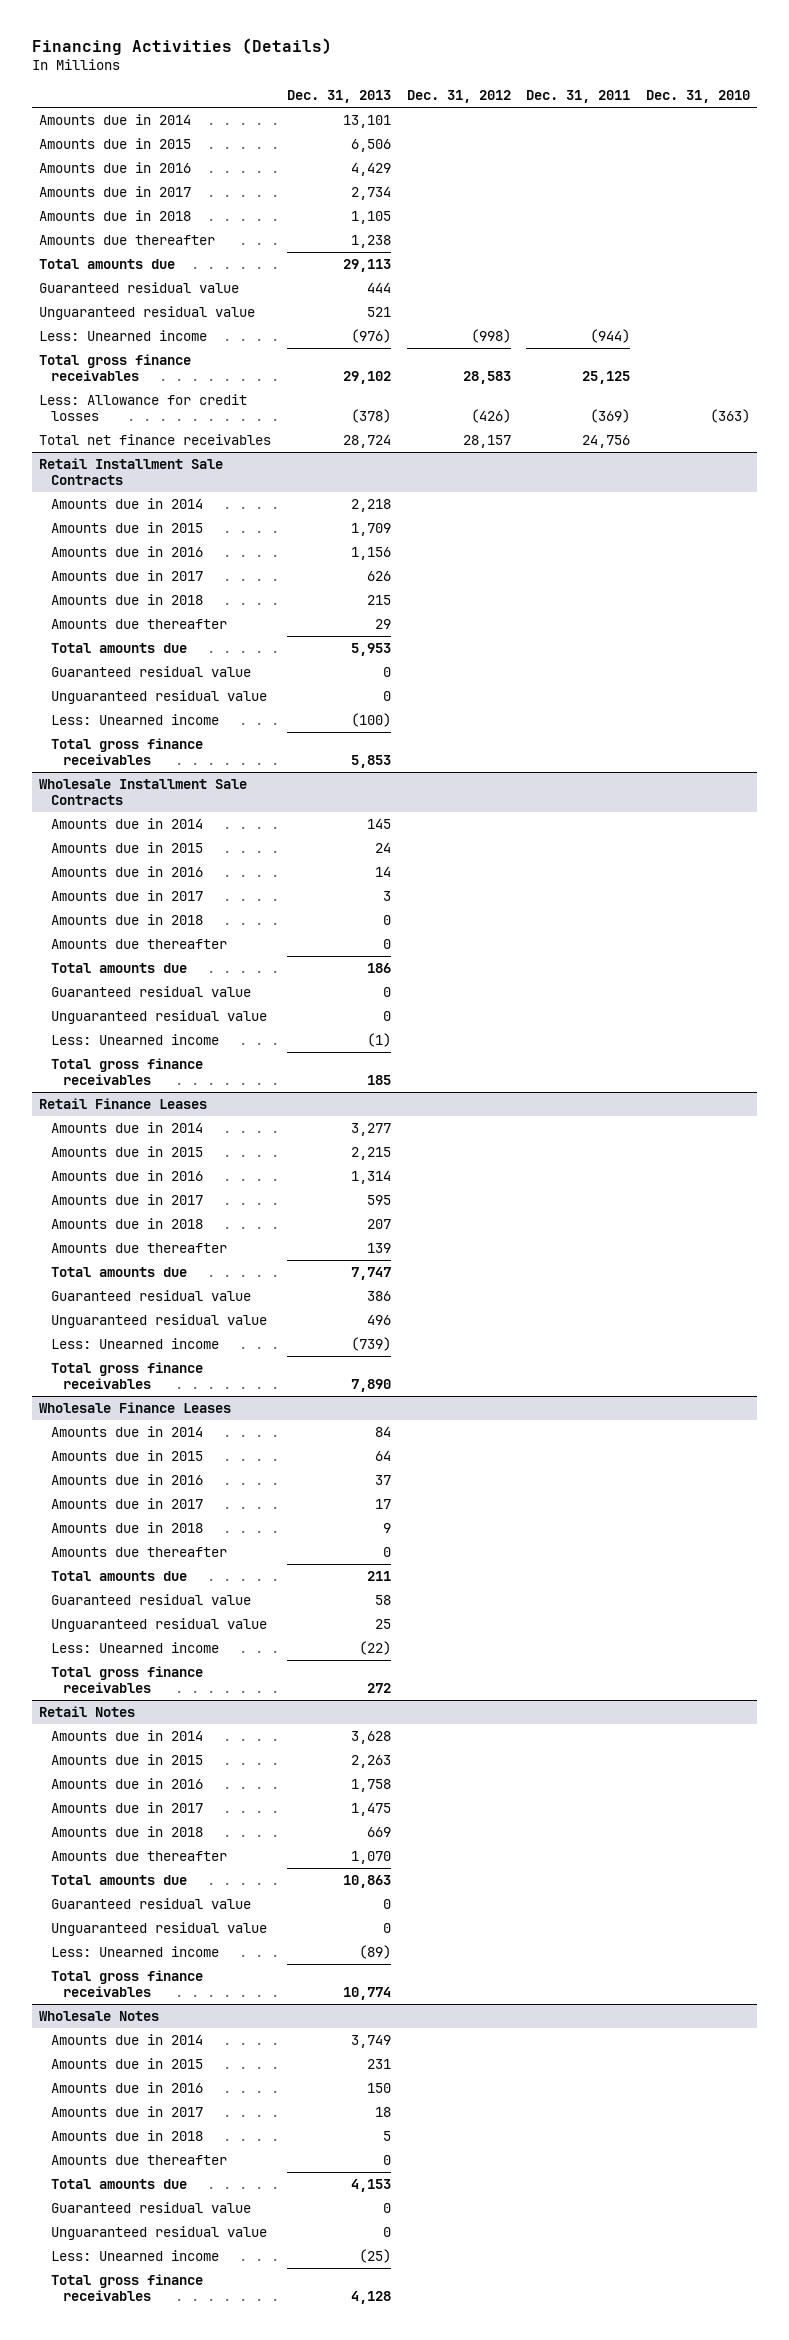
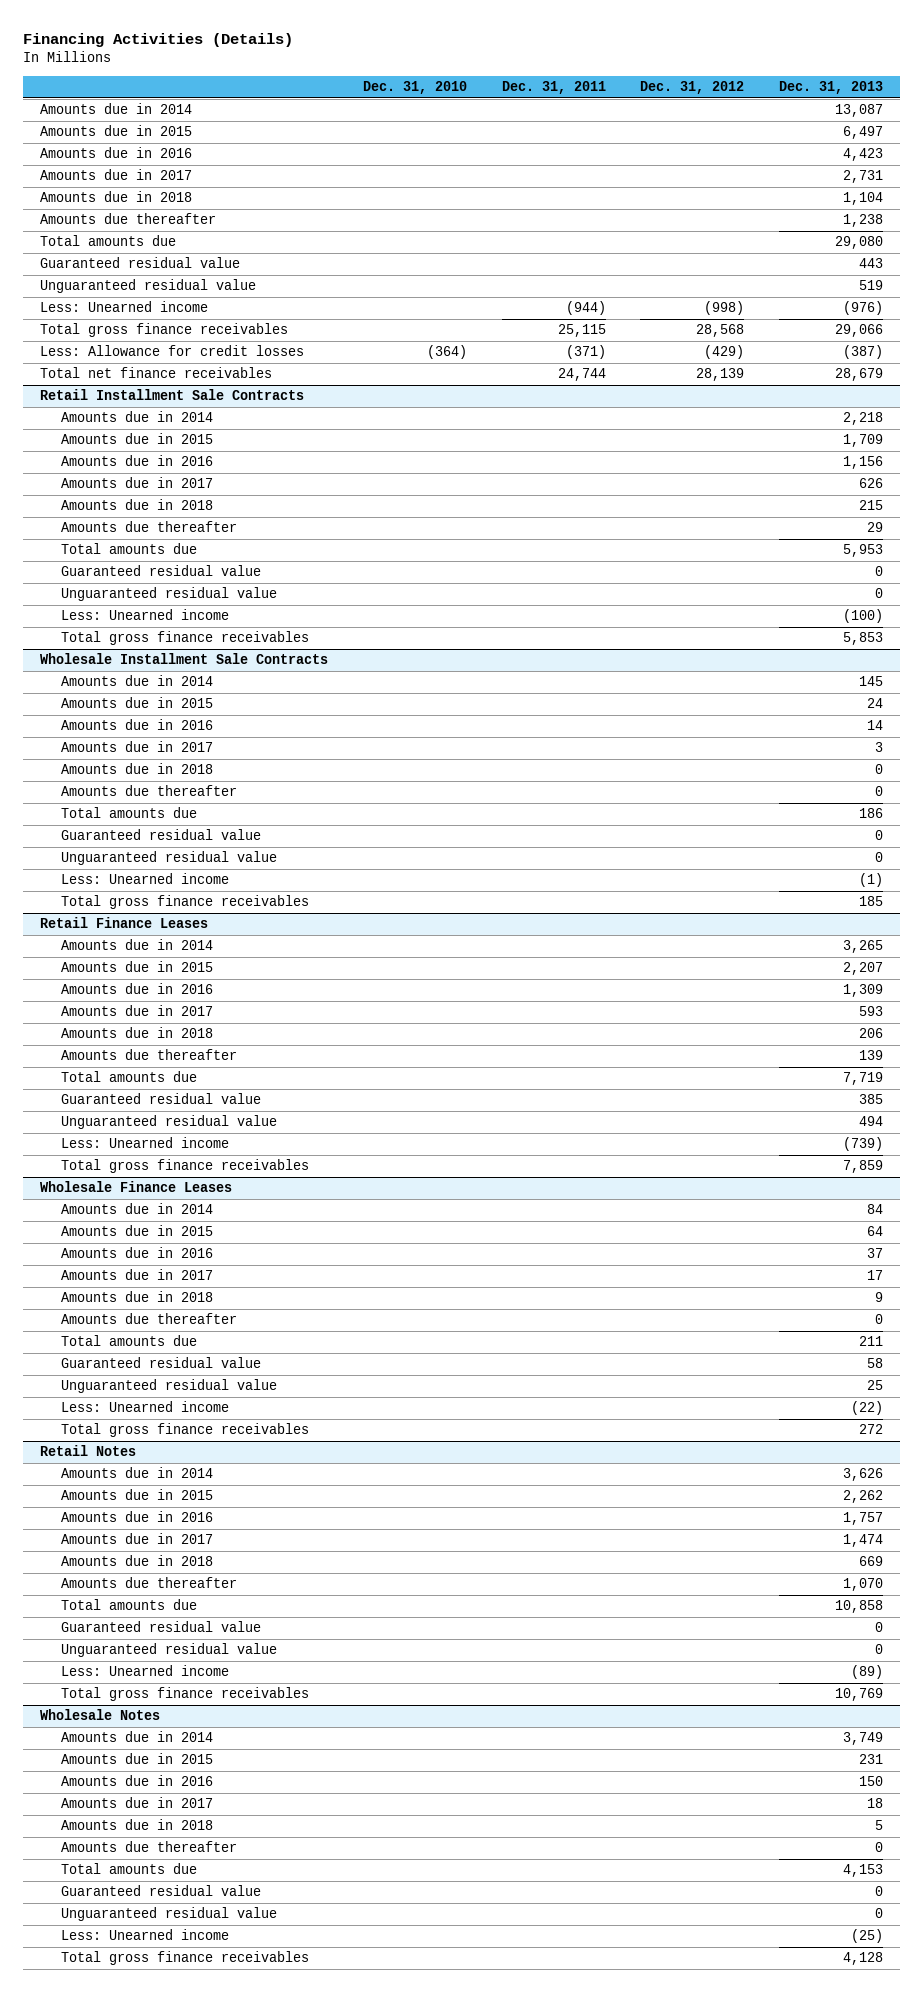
[342,114,391,128] 13,101 -> [835,104,884,118] 13,087
[350,138,391,152] 6,506 -> [843,126,884,140] 6,497
[350,162,391,176] 4,429 -> [843,148,884,162] 4,423
[350,186,391,200] 2,734 -> [843,170,884,184] 2,731
[350,210,391,224] 1,105 -> [843,192,884,206] 1,104
[342,258,391,272] 29,113 -> [835,236,884,250] 29,080
[366,282,391,293] 444 -> [859,258,884,269] 443
[366,306,391,317] 521 -> [859,280,884,291] 519
[342,371,391,385] 29,102 -> [835,324,884,338] 29,066
[462,371,511,385] 28,583 -> [696,324,745,338] 28,568
[582,371,631,385] 25,125 -> [557,324,606,338] 25,115
[350,409,391,424] (378) -> [843,345,884,360] (387)
[470,409,511,424] (426) -> [704,345,745,360] (429)
[590,409,631,424] (369) -> [565,345,606,360] (371)
[709,409,750,424] (363) -> [426,345,467,360] (364)
[342,434,391,448] 28,724 -> [835,368,884,382] 28,679
[462,434,511,448] 28,157 -> [696,368,745,382] 28,139
[582,434,631,448] 24,756 -> [557,368,606,382] 24,744
[350,1122,391,1136] 3,277 -> [843,940,884,954] 3,265
[350,1146,391,1160] 2,215 -> [843,962,884,976] 2,207
[350,1170,391,1184] 1,314 -> [843,984,884,998] 1,309
[366,1194,391,1205] 595 -> [859,1006,884,1017] 593
[366,1218,391,1229] 207 -> [859,1028,884,1039] 206
[350,1266,391,1280] 7,747 -> [843,1072,884,1086] 7,719
[366,1290,391,1301] 386 -> [859,1094,884,1105] 385
[366,1314,391,1325] 496 -> [859,1116,884,1127] 494
[350,1379,391,1393] 7,890 -> [843,1160,884,1174] 7,859
[350,1730,391,1744] 3,628 -> [843,1468,884,1482] 3,626
[350,1754,391,1768] 2,263 -> [843,1490,884,1504] 2,262
[350,1778,391,1792] 1,758 -> [843,1512,884,1526] 1,757
[350,1802,391,1816] 1,475 -> [843,1534,884,1548] 1,474
[342,1874,391,1888] 10,863 -> [835,1600,884,1614] 10,858
[342,1987,391,2001] 10,774 -> [835,1688,884,1702] 10,769

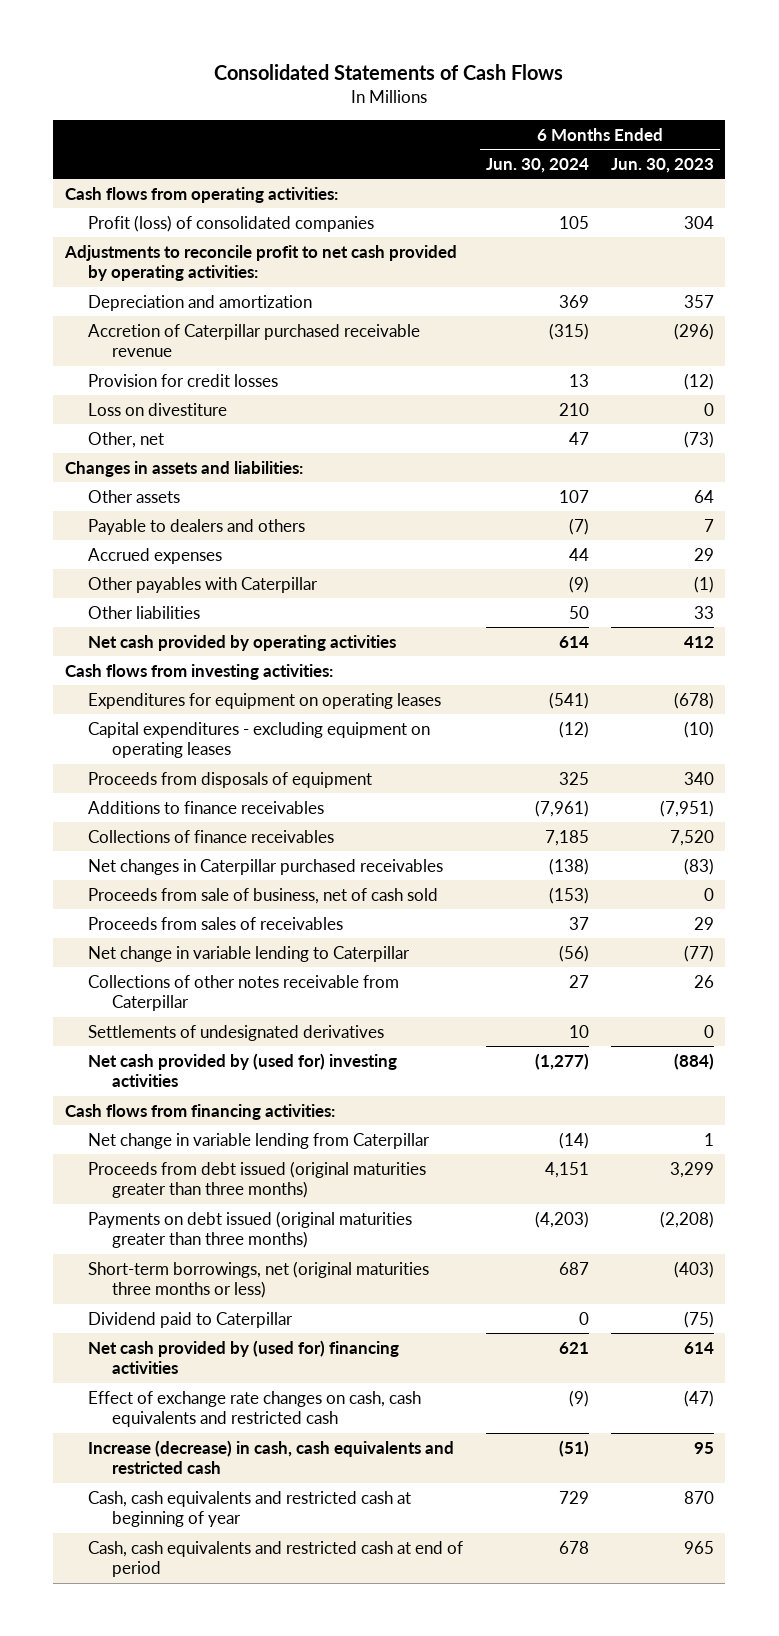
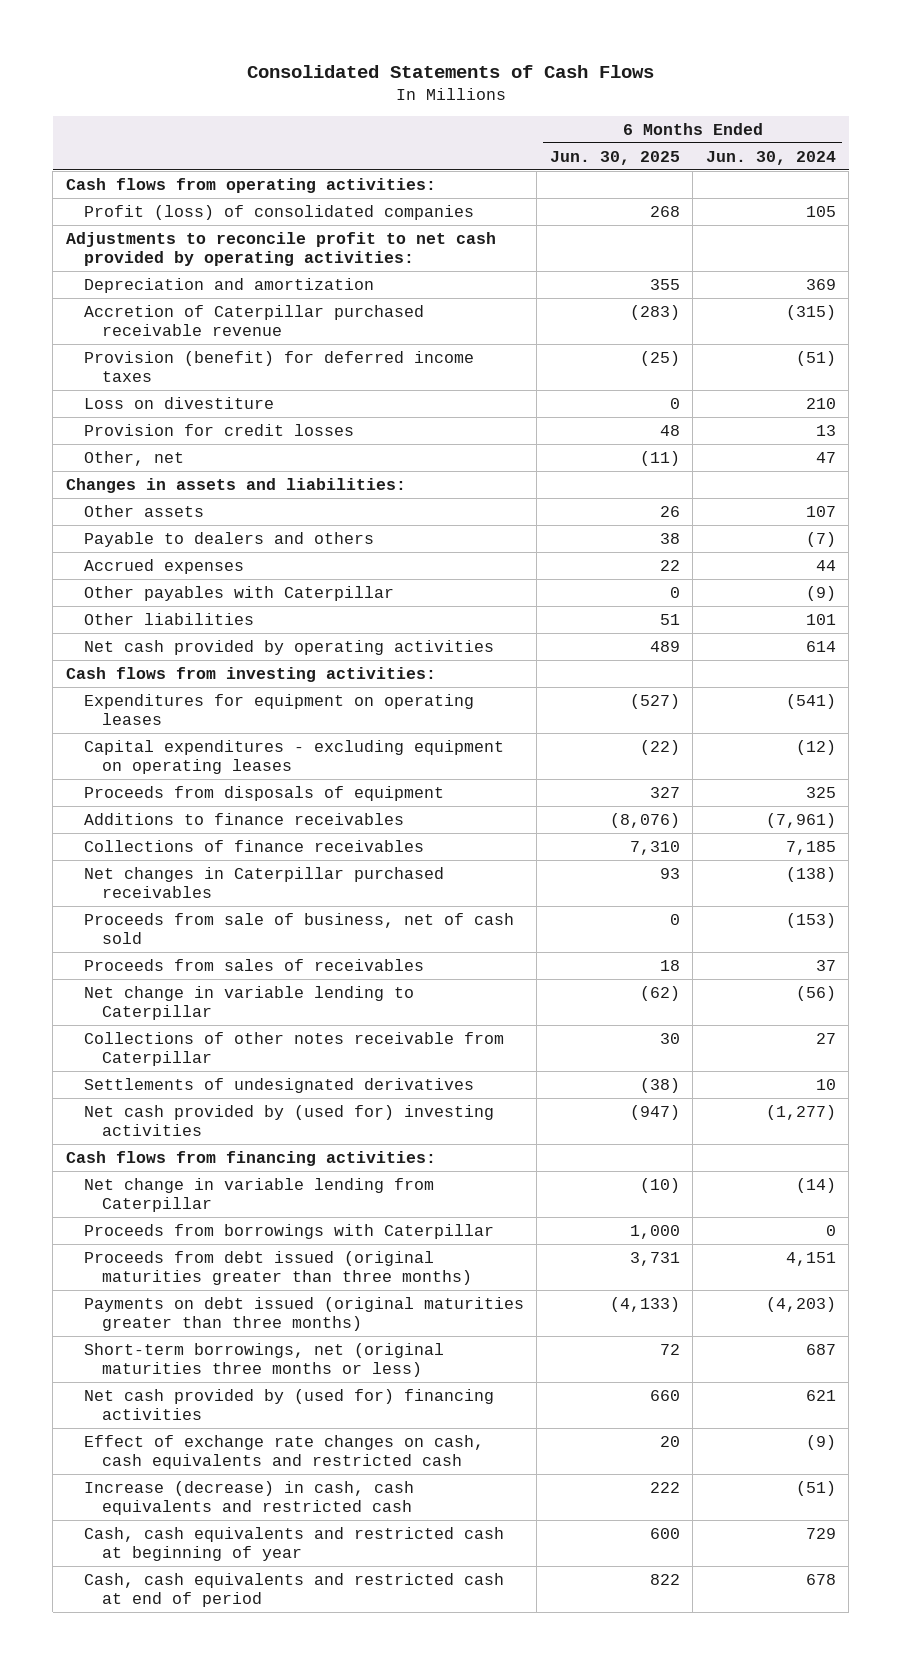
[611,158,715,174] Jun. 30, 2023 -> none
none -> [549,150,680,165] Jun. 30, 2025
none -> [83,350,474,383] Provision (benefit) for deferred income taxes
[88,373,279,387] Provision for credit losses -> [83,423,354,436] Provision for credit losses
[568,605,589,619] 50 -> [805,613,836,625] 101
none -> [83,1223,494,1239] Proceeds from borrowings with Caterpillar
[88,1311,294,1328] Dividend paid to Caterpillar -> none

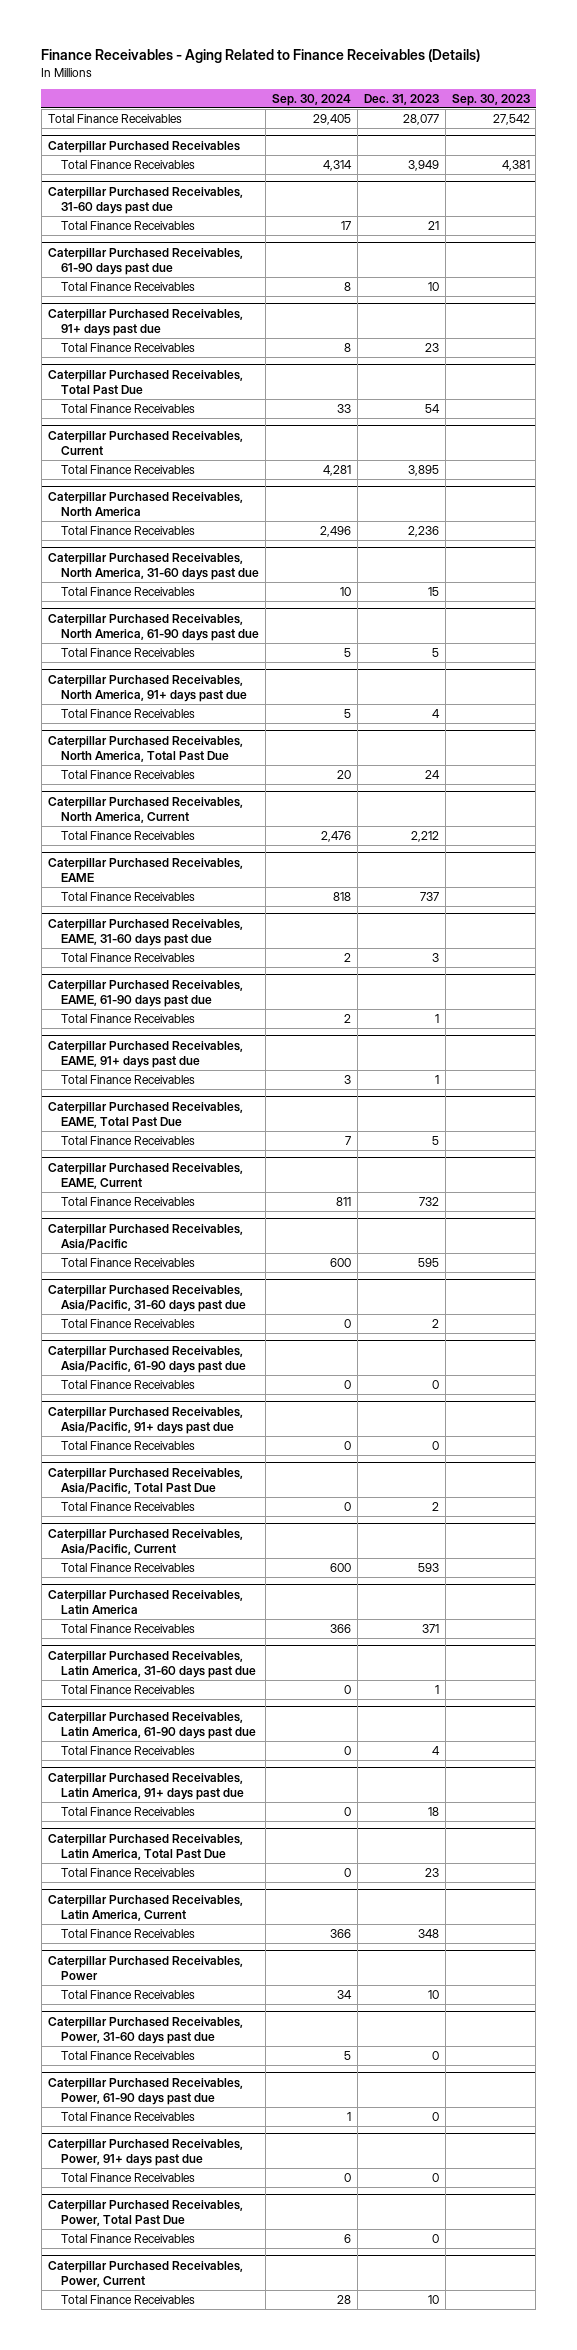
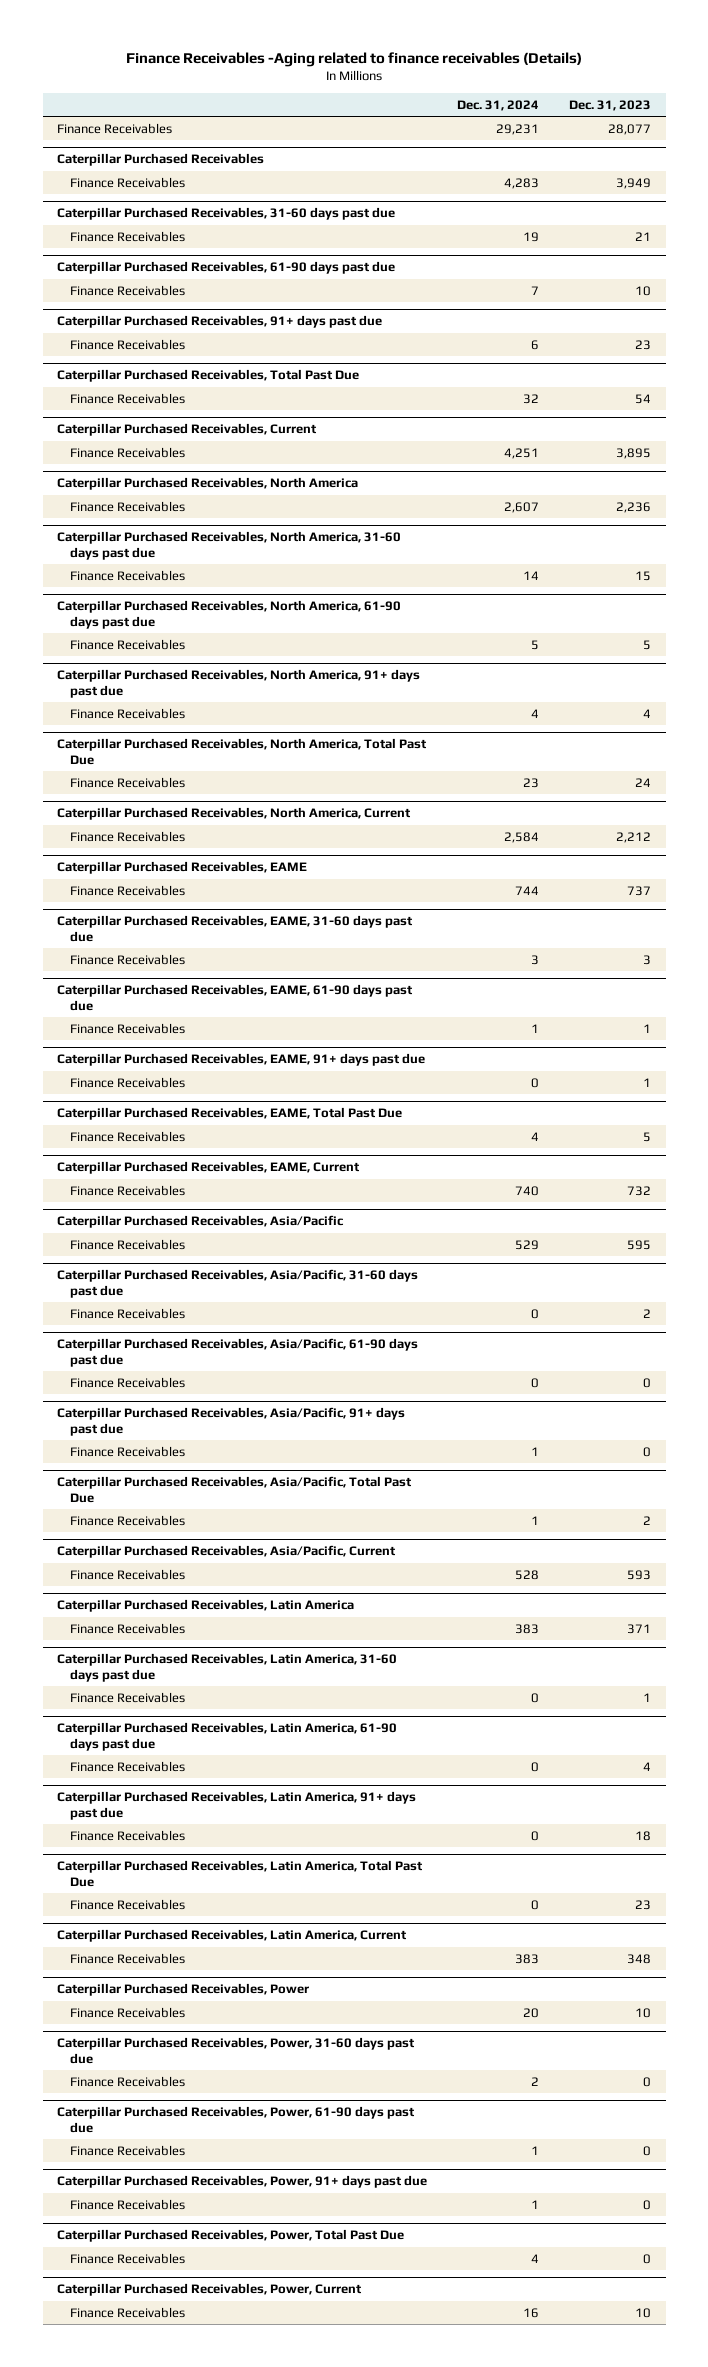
[41,49,481,64] Finance Receivables - Aging Related to Finance Receivables (Details) -> [126,51,583,67] Finance Receivables -Aging related to finance receivables (Details)
[272,93,352,106] Sep. 30, 2024 -> none
[451,93,530,106] Sep. 30, 2023 -> none
none -> [457,99,540,111] Dec. 31, 2024
[47,113,182,123] Total Finance Receivables -> [57,122,173,134] Finance Receivables
[61,159,196,169] Total Finance Receivables -> [69,176,185,188] Finance Receivables
[61,220,196,230] Total Finance Receivables -> [69,230,185,242] Finance Receivables
[61,281,196,291] Total Finance Receivables -> [69,284,185,296] Finance Receivables
[61,342,196,352] Total Finance Receivables -> [69,338,185,350] Finance Receivables
[61,403,196,413] Total Finance Receivables -> [69,392,185,404] Finance Receivables
[61,464,196,474] Total Finance Receivables -> [69,446,185,458] Finance Receivables
[61,525,196,535] Total Finance Receivables -> [69,500,185,512] Finance Receivables
[61,586,196,596] Total Finance Receivables -> [69,569,185,581] Finance Receivables
[61,647,196,657] Total Finance Receivables -> [69,638,185,650] Finance Receivables
[61,708,196,718] Total Finance Receivables -> [69,707,185,719] Finance Receivables
[61,769,196,779] Total Finance Receivables -> [69,776,185,788] Finance Receivables
[61,830,196,840] Total Finance Receivables -> [69,830,185,842] Finance Receivables
[61,891,196,901] Total Finance Receivables -> [69,884,185,896] Finance Receivables
[61,952,196,962] Total Finance Receivables -> [69,953,185,965] Finance Receivables
[61,1013,196,1023] Total Finance Receivables -> [69,1022,185,1034] Finance Receivables
[61,1074,196,1084] Total Finance Receivables -> [69,1076,185,1088] Finance Receivables
[61,1135,196,1145] Total Finance Receivables -> [69,1130,185,1142] Finance Receivables
[61,1196,196,1206] Total Finance Receivables -> [69,1184,185,1196] Finance Receivables
[61,1257,196,1267] Total Finance Receivables -> [69,1238,185,1250] Finance Receivables
[61,1318,196,1328] Total Finance Receivables -> [69,1307,185,1319] Finance Receivables
[61,1379,196,1389] Total Finance Receivables -> [69,1376,185,1388] Finance Receivables
[61,1440,196,1450] Total Finance Receivables -> [69,1445,185,1457] Finance Receivables
[61,1501,196,1511] Total Finance Receivables -> [69,1514,185,1526] Finance Receivables
[61,1562,196,1572] Total Finance Receivables -> [69,1568,185,1580] Finance Receivables
[61,1623,196,1633] Total Finance Receivables -> [69,1622,185,1634] Finance Receivables
[61,1684,196,1694] Total Finance Receivables -> [69,1691,185,1703] Finance Receivables
[61,1745,196,1755] Total Finance Receivables -> [69,1760,185,1772] Finance Receivables
[61,1806,196,1816] Total Finance Receivables -> [69,1829,185,1841] Finance Receivables
[61,1867,196,1877] Total Finance Receivables -> [69,1898,185,1910] Finance Receivables
[61,1928,196,1938] Total Finance Receivables -> [69,1952,185,1964] Finance Receivables
[61,1989,196,1999] Total Finance Receivables -> [69,2006,185,2018] Finance Receivables
[61,2050,196,2060] Total Finance Receivables -> [69,2075,185,2087] Finance Receivables
[61,2111,196,2121] Total Finance Receivables -> [69,2144,185,2156] Finance Receivables
[61,2172,196,2182] Total Finance Receivables -> [69,2198,185,2210] Finance Receivables
[61,2233,196,2243] Total Finance Receivables -> [69,2252,185,2264] Finance Receivables
[61,2294,196,2304] Total Finance Receivables -> [69,2306,185,2318] Finance Receivables

